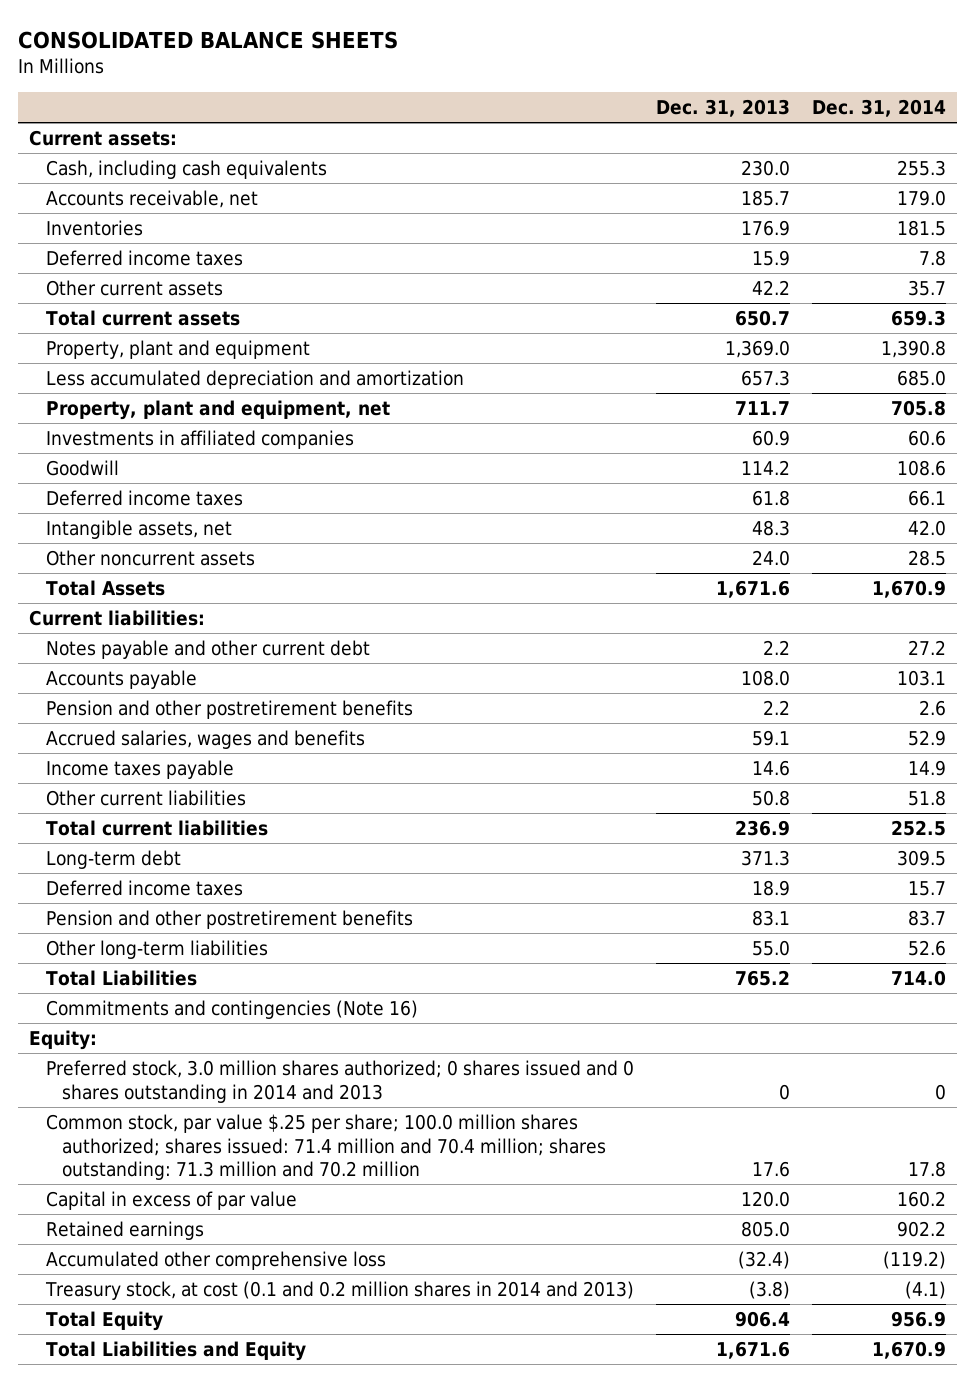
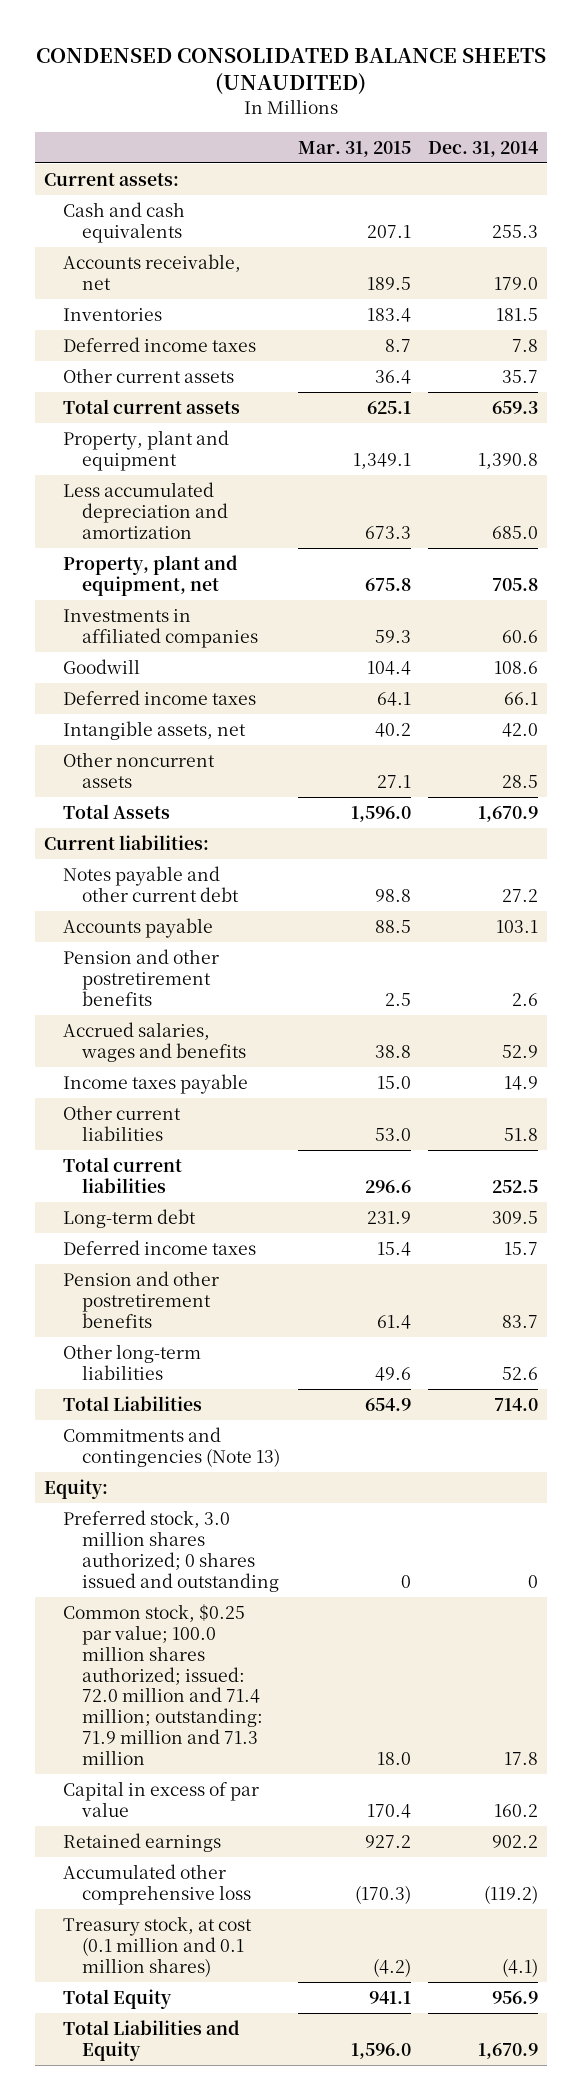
[18,30,399,49] CONSOLIDATED BALANCE SHEETS -> [36,47,547,95] CONDENSED CONSOLIDATED BALANCE SHEETS (UNAUDITED)
[655,99,790,118] Dec. 31, 2013 -> none
none -> [297,140,411,157] Mar. 31, 2015
[45,159,327,179] Cash, including cash equivalents -> [62,202,185,243] Cash and cash equivalents
[45,999,418,1019] Commitments and contingencies (Note 16) -> [62,1427,280,1467] Commitments and contingencies (Note 13)
[45,1059,634,1103] Preferred stock, 3.0 million shares authorized; 0 shares issued and 0 shares outstanding in 2014 and 2013 -> [62,1510,279,1592] Preferred stock, 3.0 million shares authorized; 0 shares issued and outstanding
[45,1113,606,1181] Common stock, par value $.25 per share; 100.0 million shares authorized; shares issued: 71.4 million and 70.4 million; shares outstanding: 71.3 million and 70.2 million -> [62,1604,263,1766] Common stock, $0.25 par value; 100.0 million shares authorized; issued: 72.0 million and 71.4 million; outstanding: 71.9 million and 71.3 million
[44,1280,634,1300] Treasury stock, at cost (0.1 and 0.2 million shares in 2014 and 2013) -> [62,1916,252,1977] Treasury stock, at cost (0.1 million and 0.1 million shares)

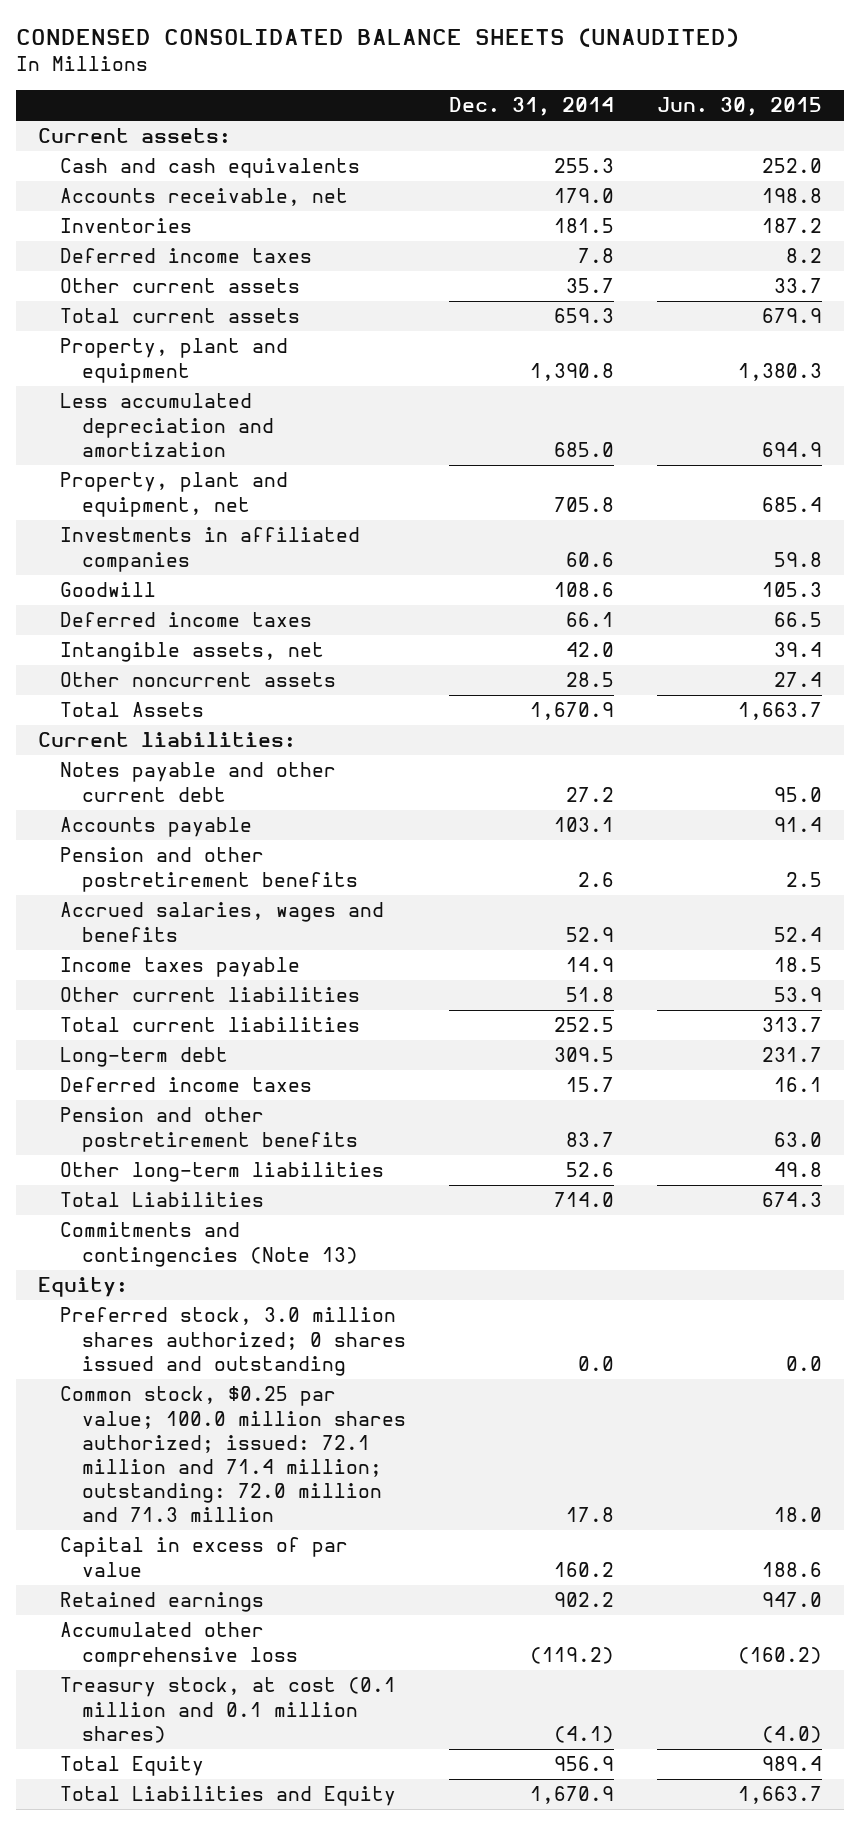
[297,140,411,157] Mar. 31, 2015 -> none
none -> [657,97,823,117] Jun. 30, 2015
[528,1574,539,1588] 0 -> [578,1355,615,1371] 0.0
[62,1604,263,1766] Common stock, $0.25 par value; 100.0 million shares authorized; issued: 72.0 million and 71.4 million; outstanding: 71.9 million and 71.3 million -> [60,1386,407,1523] Common stock, $0.25 par value; 100.0 million shares authorized; issued: 72.1 million and 71.4 million; outstanding: 72.0 million and 71.3 million

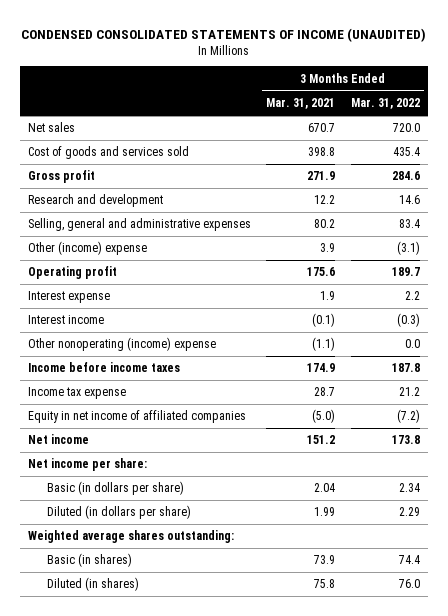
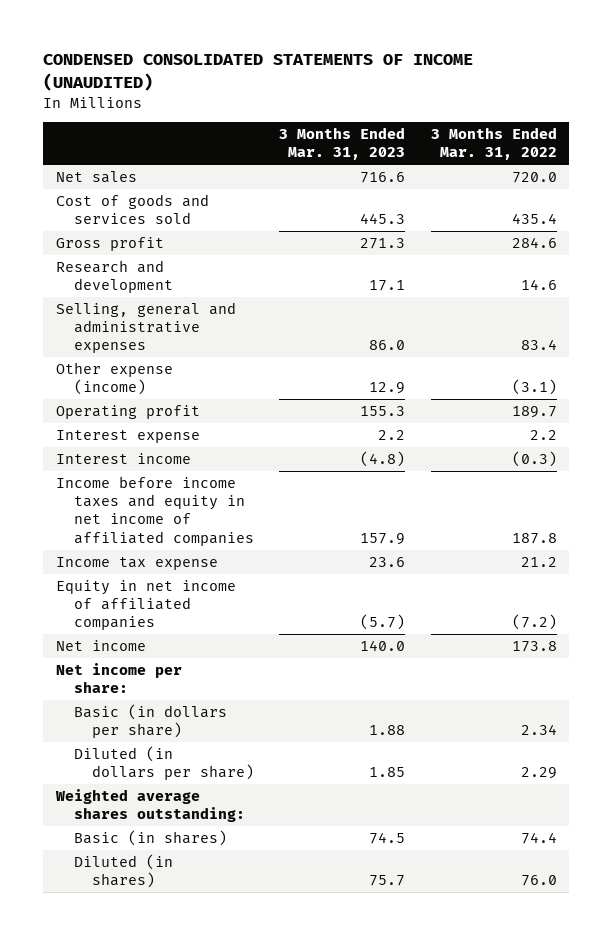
[266,98,336,110] Mar. 31, 2021 -> none
none -> [279,127,406,161] 3 Months Ended Mar. 31, 2023
[27,241,147,256] Other (income) expense -> [55,362,173,396] Other expense (income)
[27,337,216,352] Other nonoperating (income) expense -> none
[27,362,180,373] Income before income taxes -> [55,476,254,546] Income before income taxes and equity in net income of affiliated companies

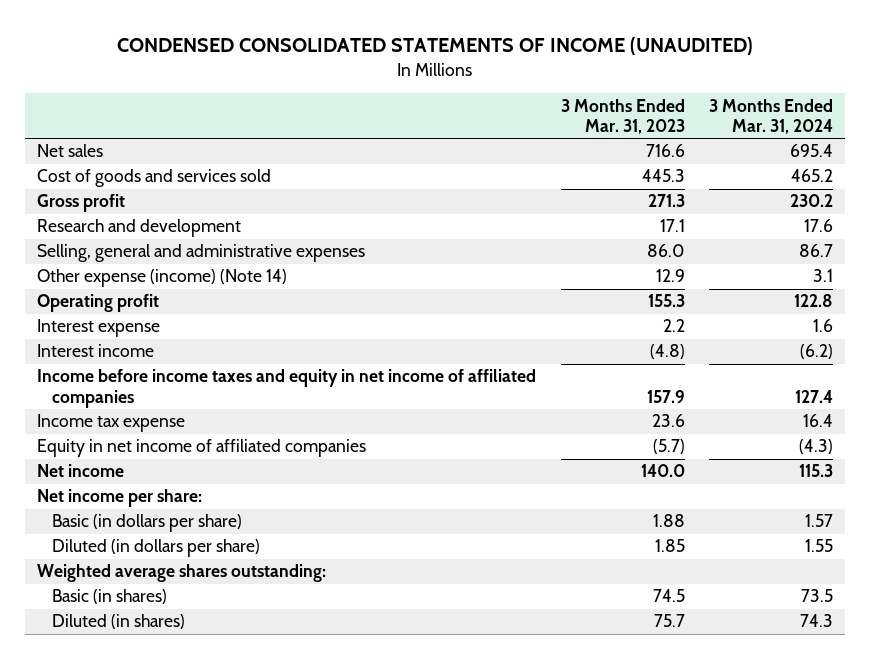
[430,127,557,161] 3 Months Ended Mar. 31, 2022 -> none
none -> [708,98,833,135] 3 Months Ended Mar. 31, 2024
[55,362,173,396] Other expense (income) -> [37,269,288,288] Other expense (income) (Note 14)

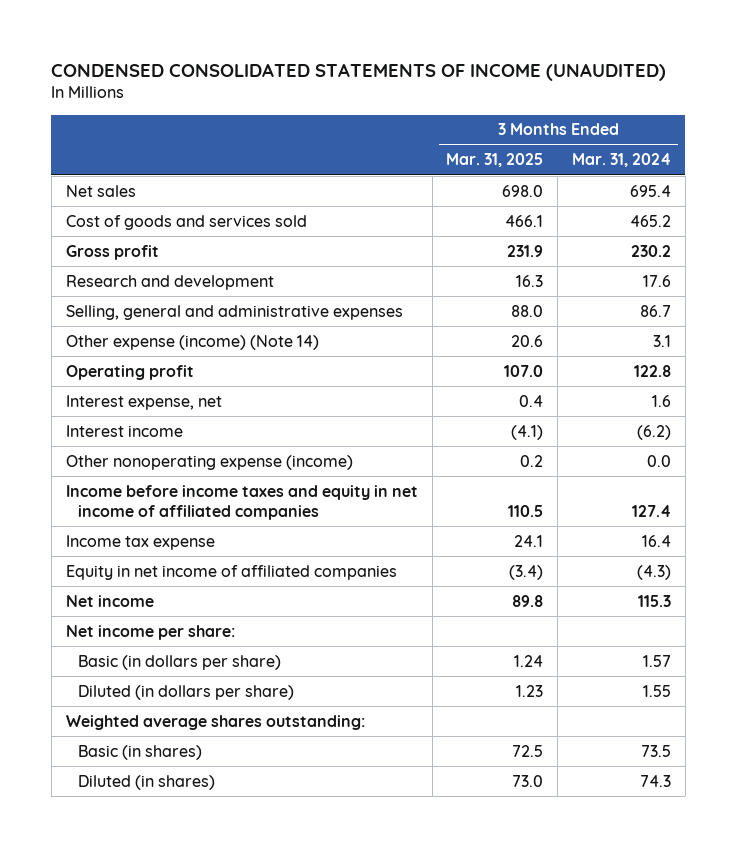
[560,98,685,135] 3 Months Ended Mar. 31, 2023 -> none
none -> [446,153,544,168] Mar. 31, 2025
[37,319,161,338] Interest expense -> [65,394,222,410] Interest expense, net
none -> [65,454,353,470] Other nonoperating expense (income)

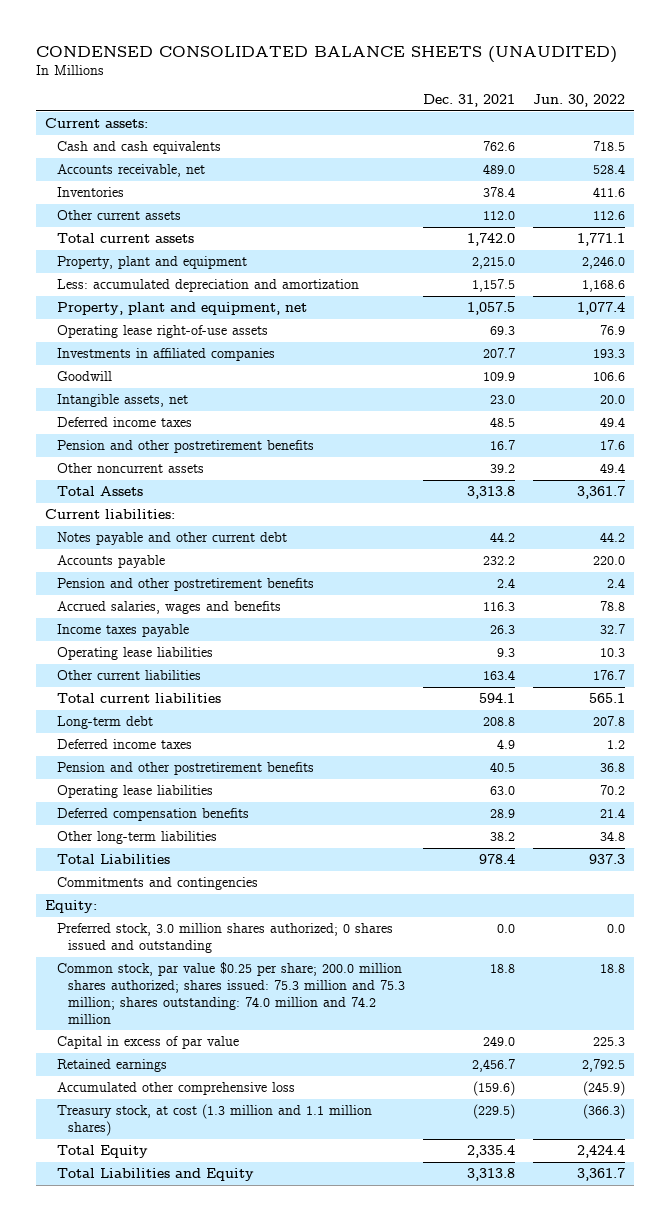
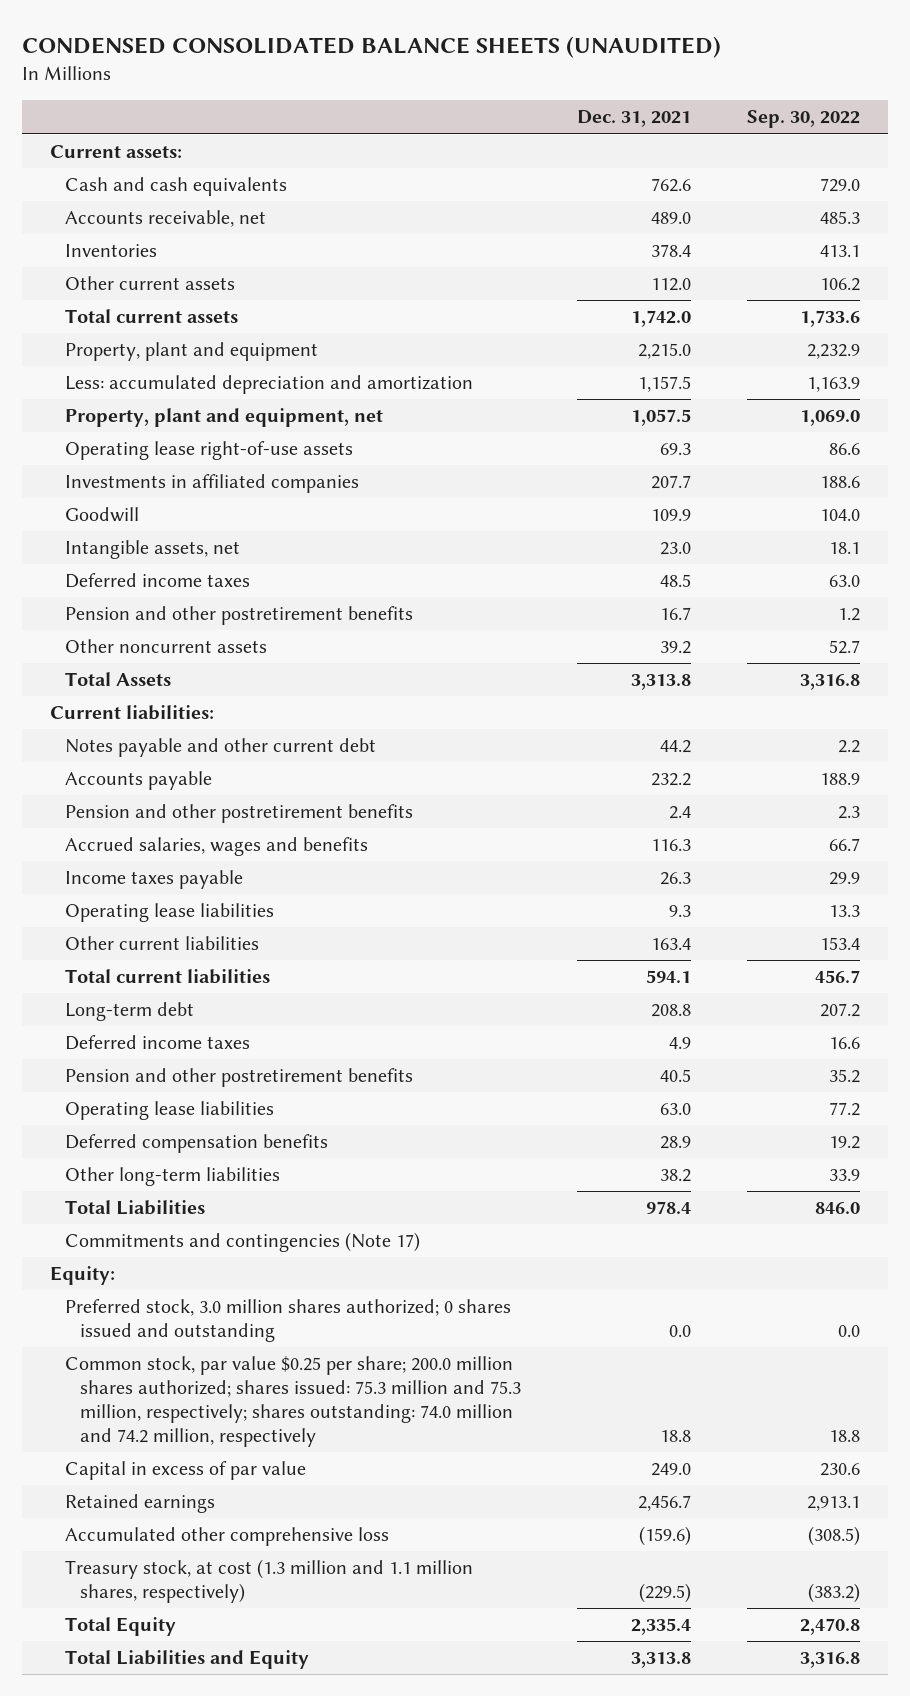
[533,93,626,107] Jun. 30, 2022 -> none
none -> [747,110,861,129] Sep. 30, 2022
[56,877,258,891] Commitments and contingencies -> [64,1232,420,1253] Commitments and contingencies (Note 17)
[56,962,406,1024] Common stock, par value $0.25 per share; 200.0 million shares authorized; shares issued: 75.3 million and 75.3 million; shares outstanding: 74.0 million and 74.2 million -> [64,1356,521,1448] Common stock, par value $0.25 per share; 200.0 million shares authorized; shares issued: 75.3 million and 75.3 million, respectively; shares outstanding: 74.0 million and 74.2 million, respectively
[56,1104,372,1136] Treasury stock, at cost (1.3 million and 1.1 million shares) -> [64,1559,473,1604] Treasury stock, at cost (1.3 million and 1.1 million shares, respectively)

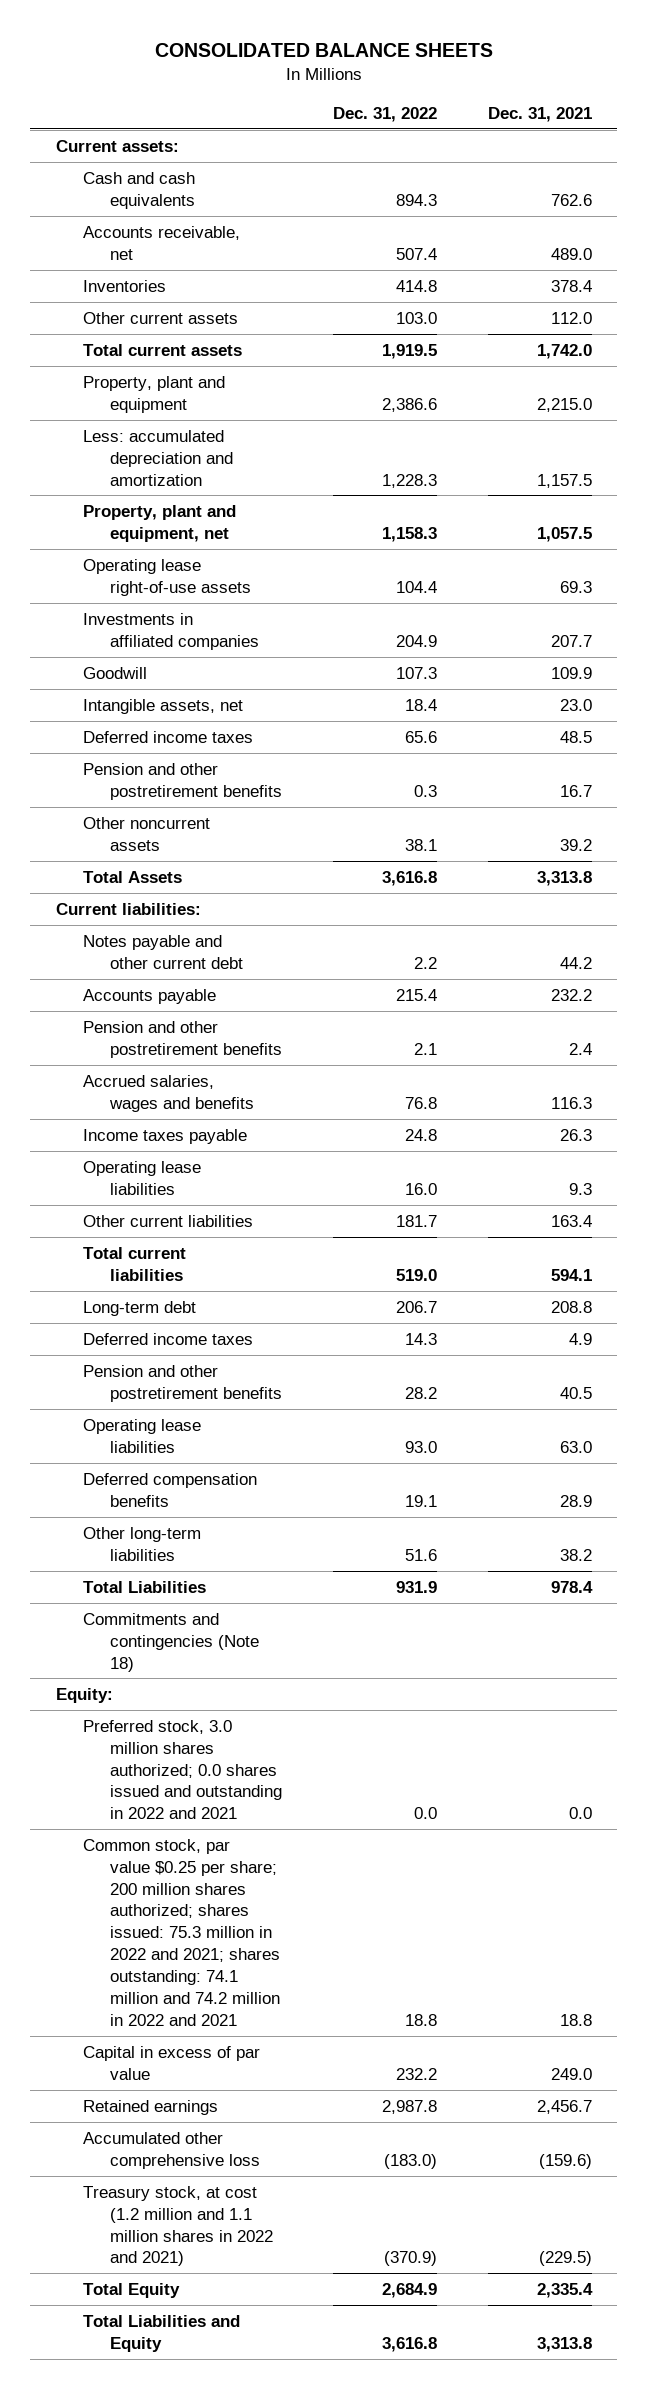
[21,36,721,59] CONDENSED CONSOLIDATED BALANCE SHEETS (UNAUDITED) -> [154,42,493,57] CONSOLIDATED BALANCE SHEETS
[747,110,861,129] Sep. 30, 2022 -> none
none -> [332,106,437,122] Dec. 31, 2022
[64,1232,420,1253] Commitments and contingencies (Note 17) -> [82,1612,259,1672] Commitments and contingencies (Note 18)
[64,1299,511,1343] Preferred stock, 3.0 million shares authorized; 0 shares issued and outstanding -> [82,1719,282,1820] Preferred stock, 3.0 million shares authorized; 0.0 shares issued and outstanding in 2022 and 2021
[64,1356,521,1448] Common stock, par value $0.25 per share; 200.0 million shares authorized; shares issued: 75.3 million and 75.3 million, respectively; shares outstanding: 74.0 million and 74.2 million, respectively -> [82,1838,280,2026] Common stock, par value $0.25 per share; 200 million shares authorized; shares issued: 75.3 million in 2022 and 2021; shares outstanding: 74.1 million and 74.2 million in 2022 and 2021
[64,1559,473,1604] Treasury stock, at cost (1.3 million and 1.1 million shares, respectively) -> [82,2185,273,2267] Treasury stock, at cost (1.2 million and 1.1 million shares in 2022 and 2021)

